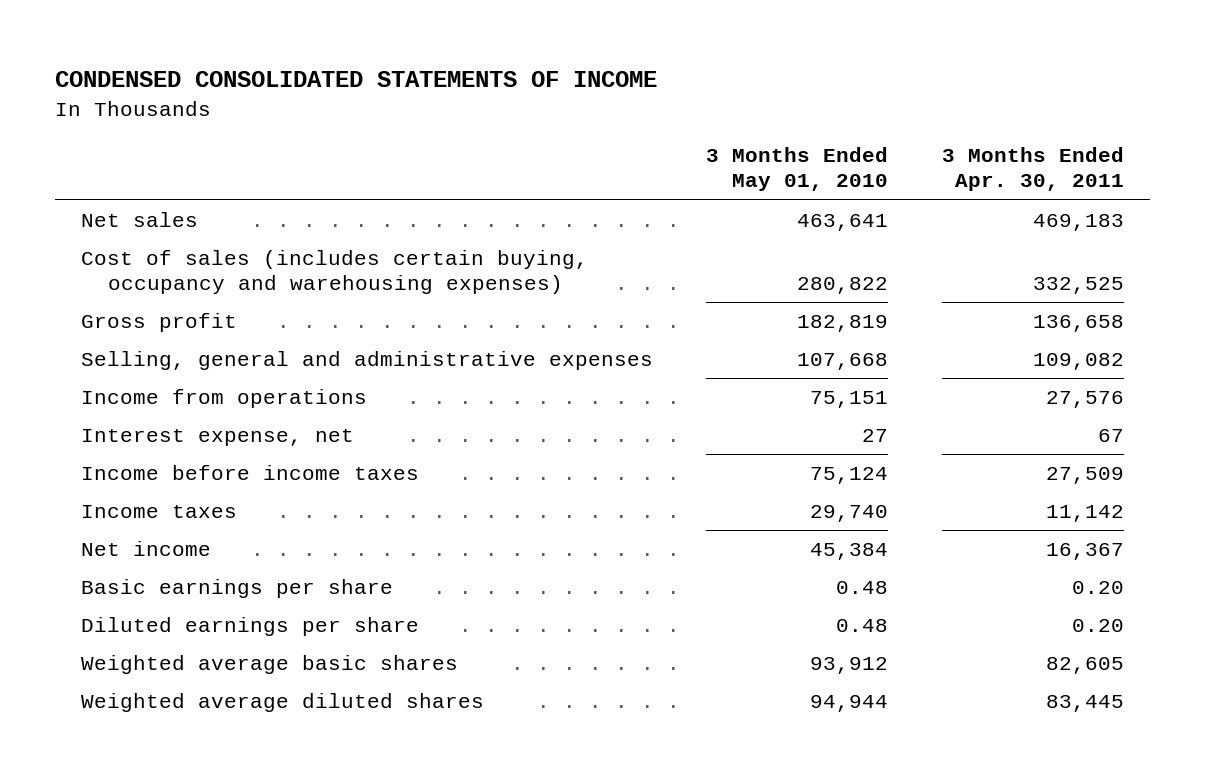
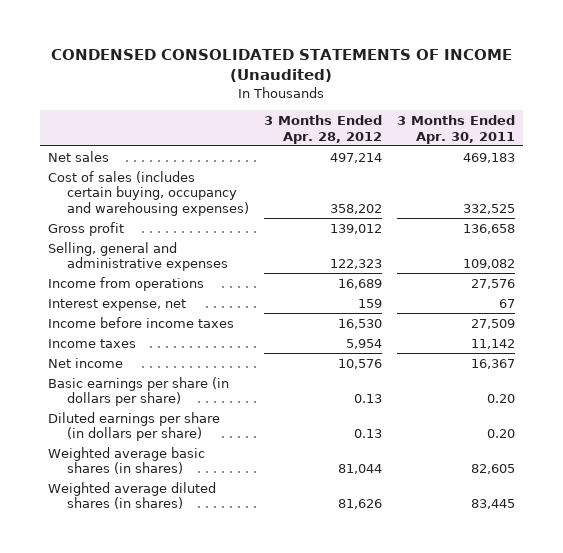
[54,71,657,88] CONDENSED CONSOLIDATED STATEMENTS OF INCOME -> [51,49,513,83] CONDENSED CONSOLIDATED STATEMENTS OF INCOME (Unaudited)
[706,147,889,192] 3 Months Ended May 01, 2010 -> none
none -> [264,115,383,144] 3 Months Ended Apr. 28, 2012
[81,578,394,598] Basic earnings per share -> [47,376,229,407] Basic earnings per share (in dollars per share)
[81,616,420,636] Diluted earnings per share -> [47,411,220,442] Diluted earnings per share (in dollars per share)
[81,654,459,674] Weighted average basic shares -> [47,446,205,475] Weighted average basic shares (in shares)
[81,692,485,712] Weighted average diluted shares -> [47,481,216,510] Weighted average diluted shares (in shares)

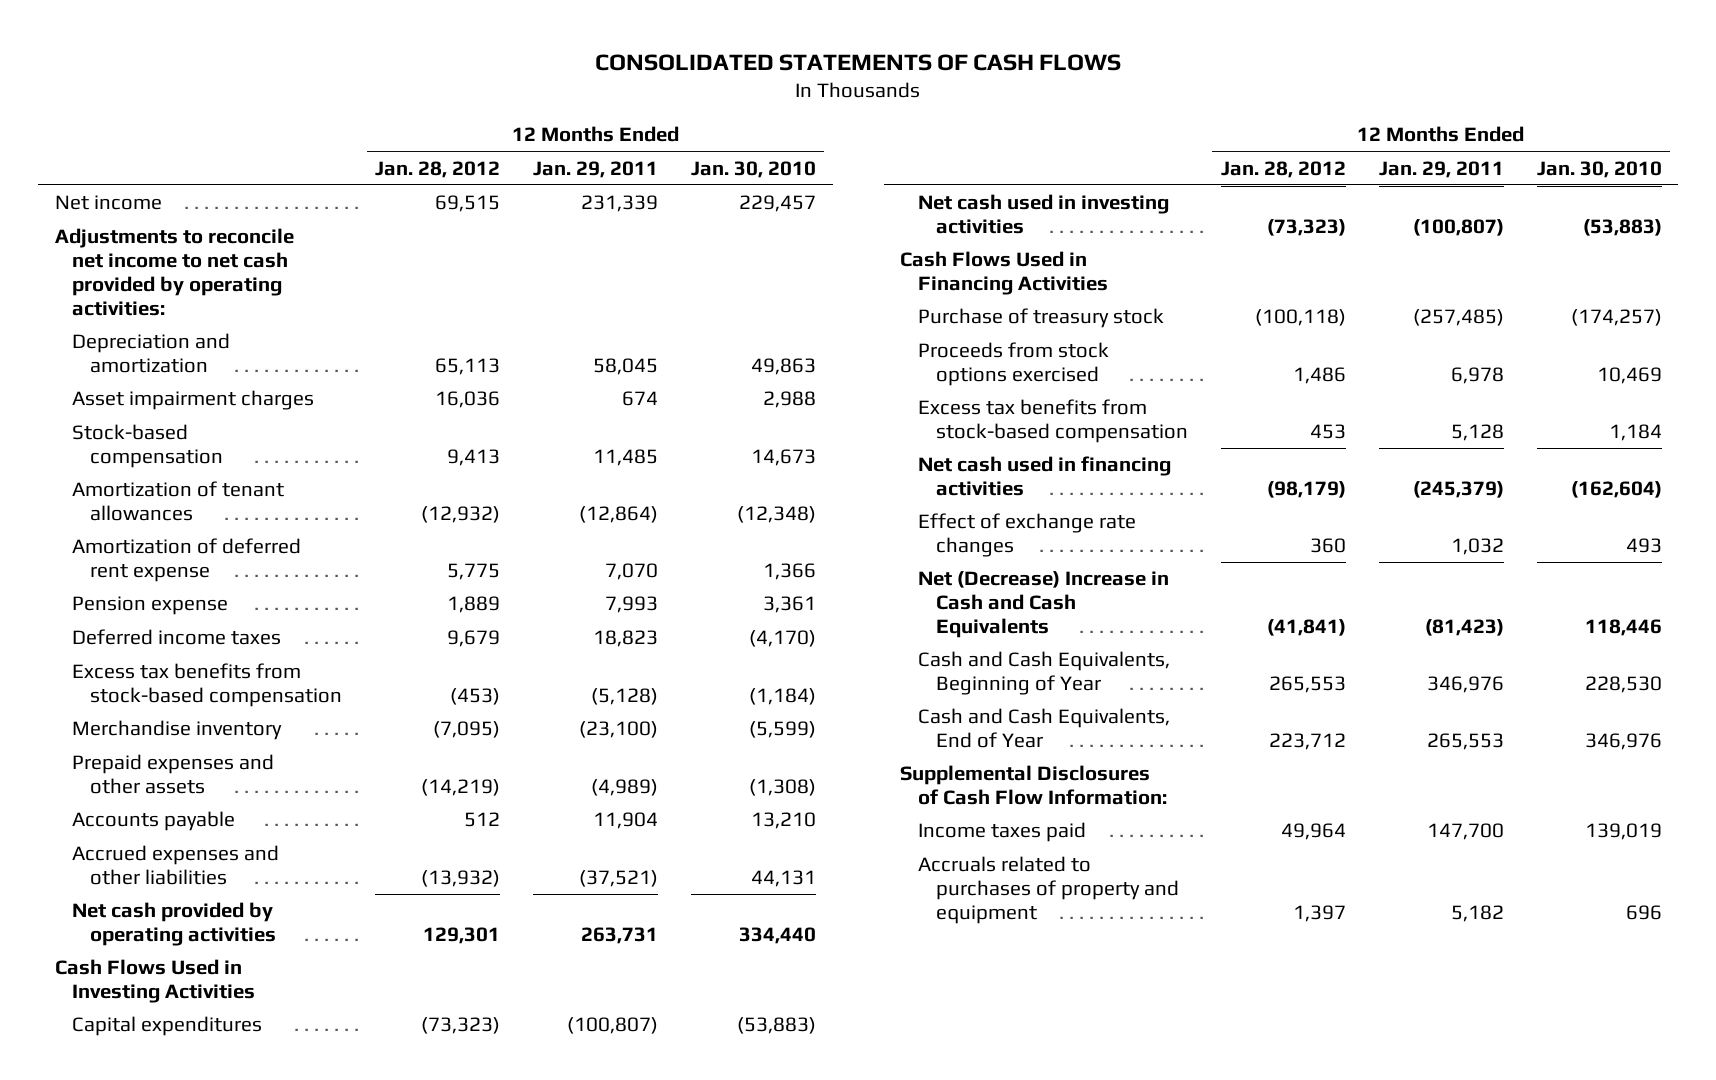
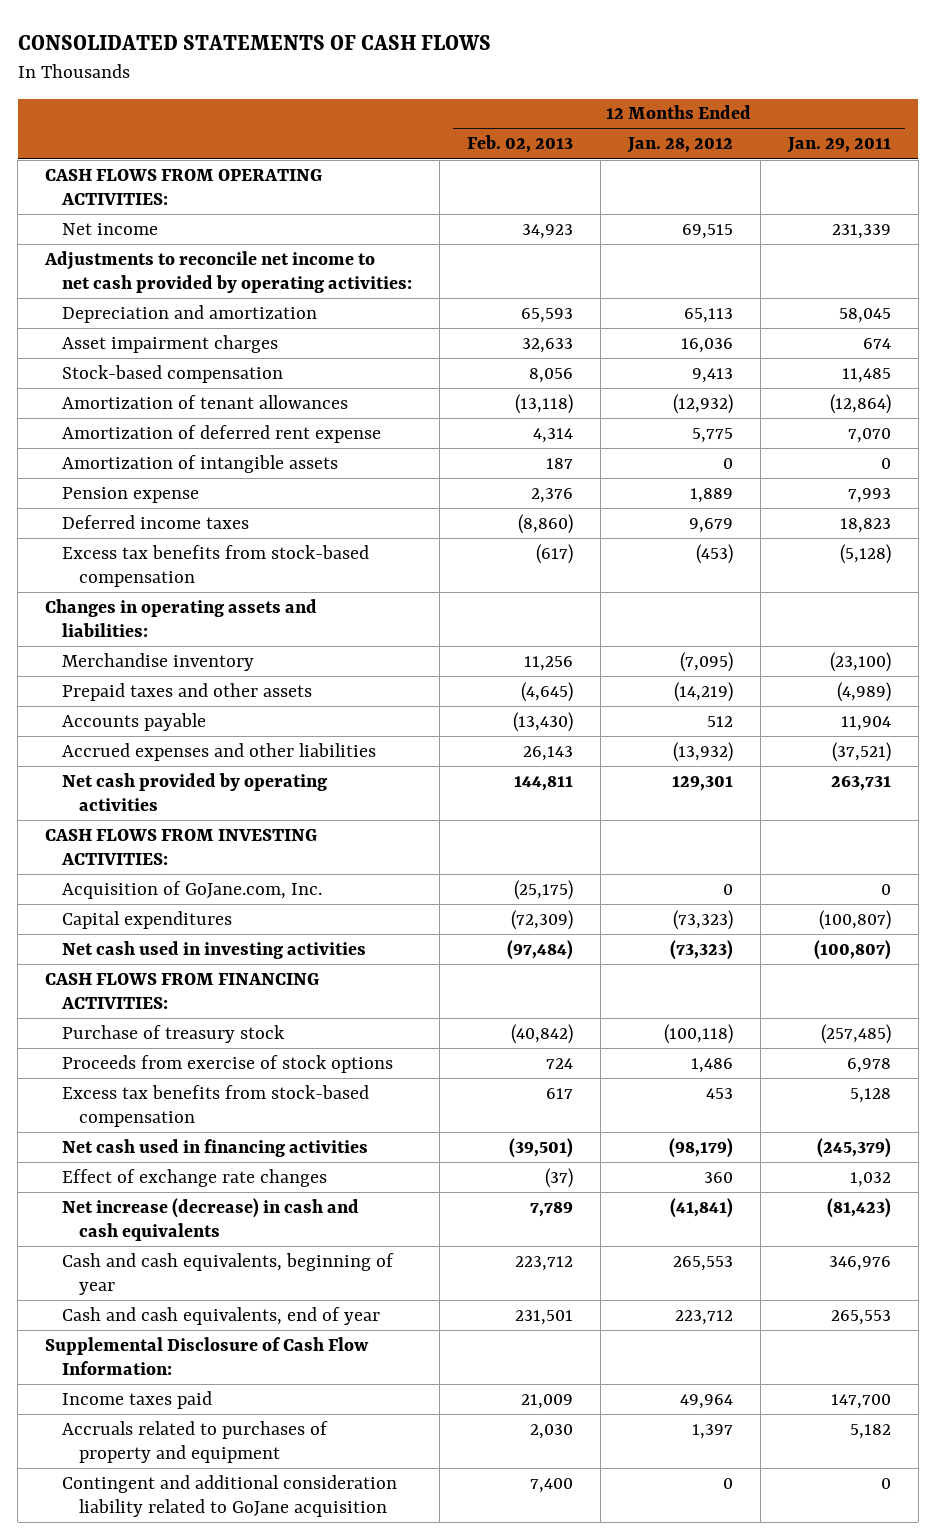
[691,160,817,178] Jan. 30, 2010 -> none
none -> [467,135,574,154] Feb. 02, 2013
none -> [45,168,323,205] CASH FLOWS FROM OPERATING ACTIVITIES:
none -> [62,454,339,473] Amortization of intangible assets
none -> [45,598,318,637] Changes in operating assets and liabilities:
[72,754,275,795] Prepaid expenses and other assets -> [62,682,313,701] Prepaid taxes and other assets
[54,959,256,1004] Cash Flows Used in Investing Activities -> [45,828,318,865] CASH FLOWS FROM INVESTING ACTIVITIES:
none -> [62,880,323,899] Acquisition of GoJane.com, Inc.
[900,251,1108,296] Cash Flows Used in Financing Activities -> [45,972,320,1009] CASH FLOWS FROM FINANCING ACTIVITIES:
[917,342,1109,387] Proceeds from stock options exercised -> [62,1054,394,1073] Proceeds from exercise of stock options
[917,571,1169,639] Net (Decrease) Increase in Cash and Cash Equivalents -> [62,1197,360,1241] Net increase (decrease) in cash and cash equivalents
[917,651,1170,696] Cash and Cash Equivalents, Beginning of Year -> [62,1252,395,1295] Cash and cash equivalents, beginning of year
[917,708,1170,749] Cash and Cash Equivalents, End of Year -> [62,1306,381,1325] Cash and cash equivalents, end of year
[900,765,1167,806] Supplemental Disclosures of Cash Flow Information: -> [45,1336,370,1375] Supplemental Disclosure of Cash Flow Information:
none -> [62,1474,398,1517] Contingent and additional consideration liability related to GoJane acquisition

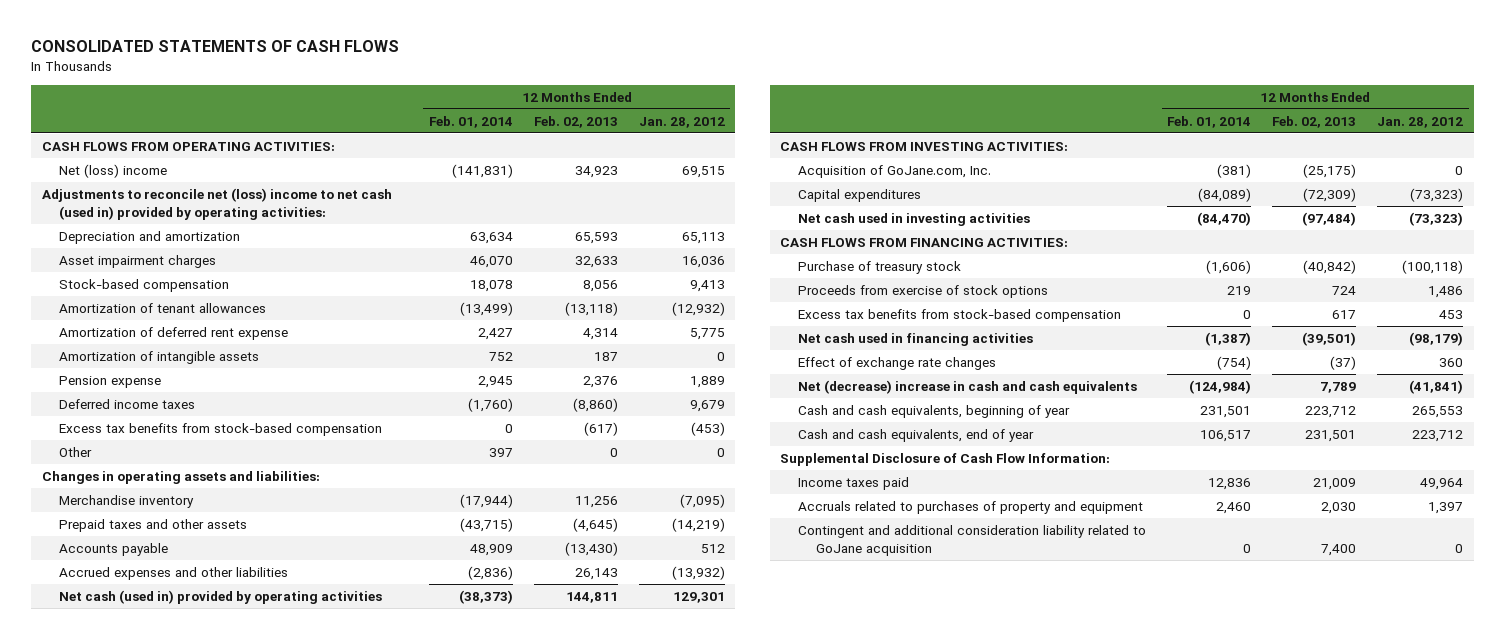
[786,137,891,154] Jan. 29, 2011 -> none
none -> [428,115,513,128] Feb. 01, 2014
[62,222,159,235] Net income -> [59,163,168,178] Net (loss) income
[44,250,413,293] Adjustments to reconcile net income to net cash provided by operating activities: -> [41,187,392,220] Adjustments to reconcile net (loss) income to net cash (used in) provided by operating activities:
none -> [59,446,93,457] Other
[62,772,328,811] Net cash provided by operating activities -> [59,589,383,604] Net cash (used in) provided by operating activities
[62,1197,360,1241] Net increase (decrease) in cash and cash equivalents -> [798,379,1138,394] Net (decrease) increase in cash and cash equivalents

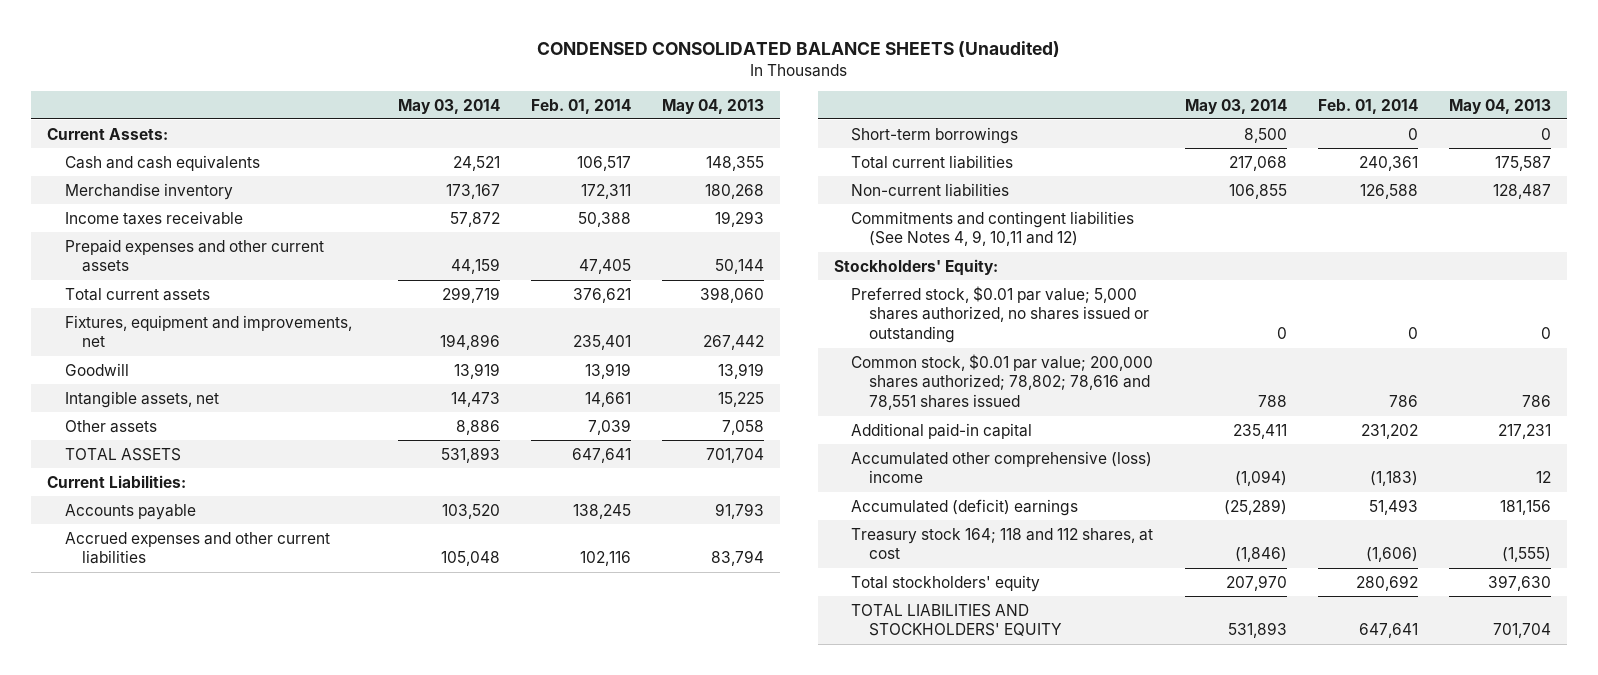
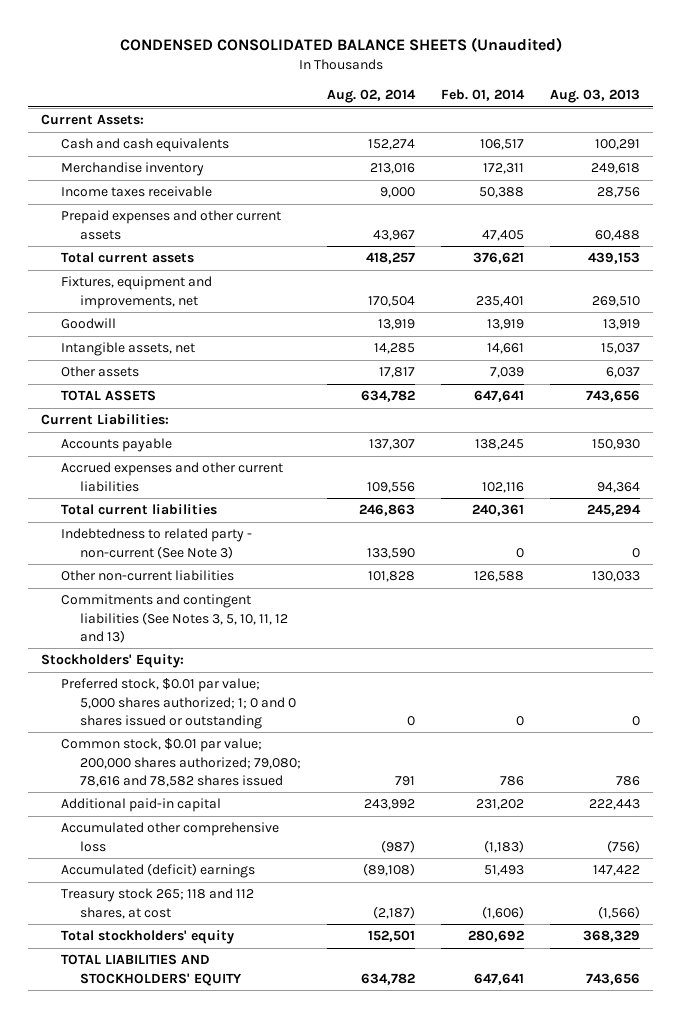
[397,98,500,114] May 03, 2014 -> none
[662,98,765,114] May 04, 2013 -> none
none -> [327,89,417,104] Aug. 02, 2014
none -> [550,89,641,104] Aug. 03, 2013
[851,126,1019,144] Short-term borrowings -> none
none -> [60,528,252,559] Indebtedness to related party - non-current (See Note 3)
[851,182,1010,197] Non-current liabilities -> [60,570,234,582] Other non-current liabilities
[851,210,1135,247] Commitments and contingent liabilities (See Notes 4, 9, 10,11 and 12) -> [60,594,289,643] Commitments and contingent liabilities (See Notes 3, 5, 10, 11, 12 and 13)
[851,285,1150,344] Preferred stock, $0.01 par value; 5,000 shares authorized, no shares issued or outstanding -> [60,678,297,729] Preferred stock, $0.01 par value; 5,000 shares authorized; 1; 0 and 0 shares issued or outstanding
[851,353,1154,411] Common stock, $0.01 par value; 200,000 shares authorized; 78,802; 78,616 and 78,551 shares issued -> [60,738,302,787] Common stock, $0.01 par value; 200,000 shares authorized; 79,080; 78,616 and 78,582 shares issued
[851,450,1153,484] Accumulated other comprehensive (loss) income -> [60,822,279,852] Accumulated other comprehensive loss
[851,527,1154,560] Treasury stock 164; 118 and 112 shares, at cost -> [60,888,254,919] Treasury stock 265; 118 and 112 shares, at cost

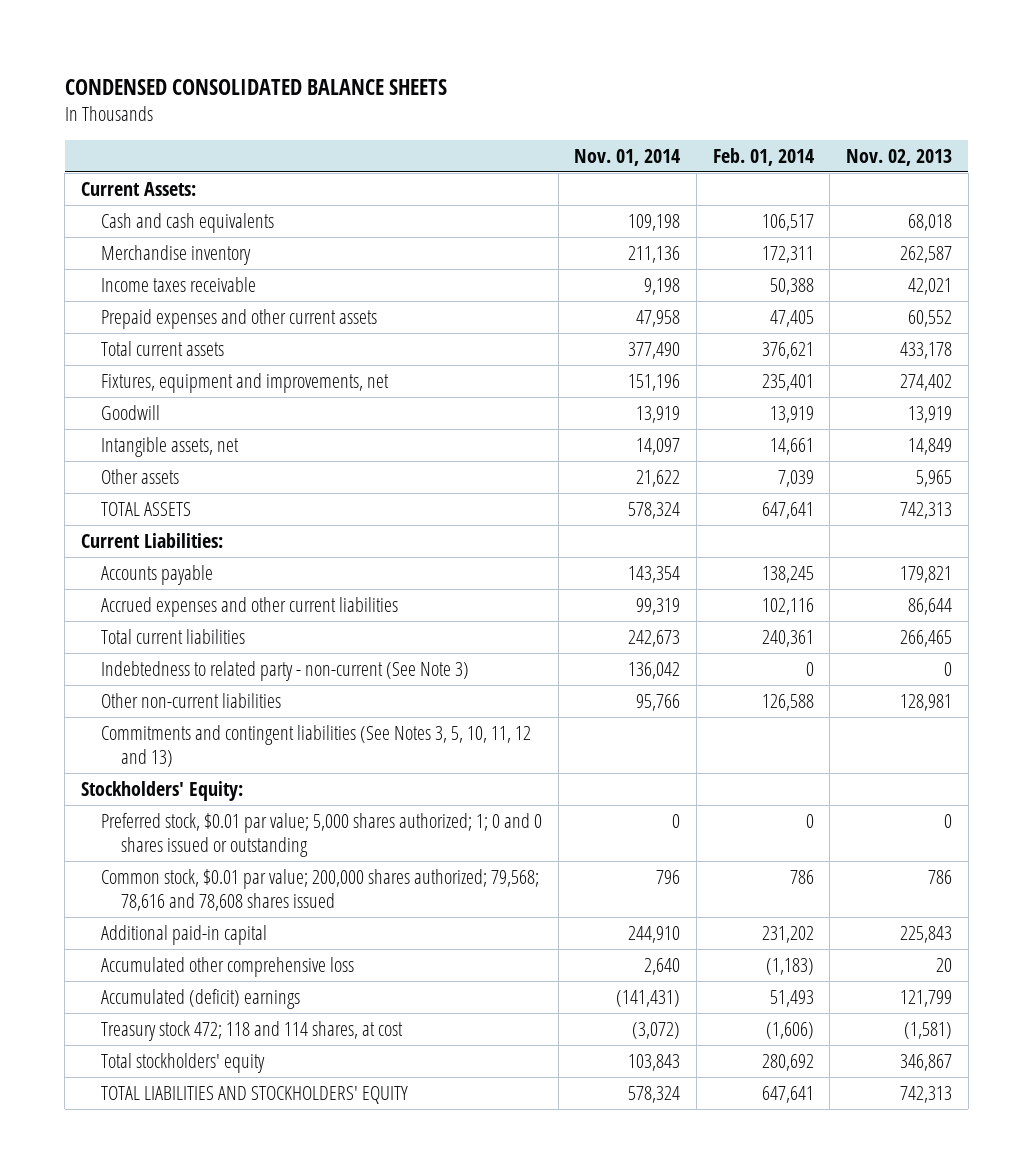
[119,36,562,52] CONDENSED CONSOLIDATED BALANCE SHEETS (Unaudited) -> [64,78,447,95] CONDENSED CONSOLIDATED BALANCE SHEETS
[327,89,417,104] Aug. 02, 2014 -> none
[550,89,641,104] Aug. 03, 2013 -> none
none -> [574,148,681,166] Nov. 01, 2014
none -> [845,148,952,166] Nov. 02, 2013
[60,738,302,787] Common stock, $0.01 par value; 200,000 shares authorized; 79,080; 78,616 and 78,582 shares issued -> [101,868,540,911] Common stock, $0.01 par value; 200,000 shares authorized; 79,568; 78,616 and 78,608 shares issued
[60,888,254,919] Treasury stock 265; 118 and 112 shares, at cost -> [101,1020,404,1041] Treasury stock 472; 118 and 114 shares, at cost

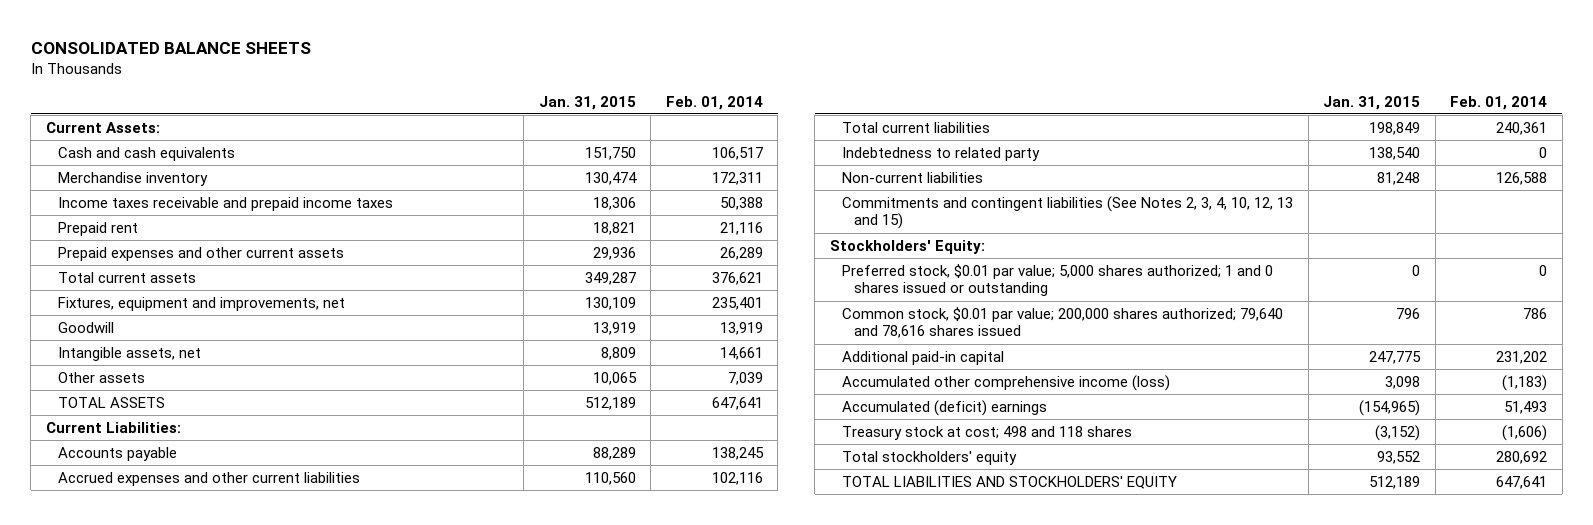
[64,78,447,95] CONDENSED CONSOLIDATED BALANCE SHEETS -> [30,41,311,54] CONSOLIDATED BALANCE SHEETS
[574,148,681,166] Nov. 01, 2014 -> none
[845,148,952,166] Nov. 02, 2013 -> none
none -> [538,95,636,110] Jan. 31, 2015
[101,276,257,292] Income taxes receivable -> [57,196,393,211] Income taxes receivable and prepaid income taxes
none -> [57,221,138,236] Prepaid rent
[769,309,814,327] 47,405 -> [719,246,763,260] 26,289
[101,660,470,681] Indebtedness to related party - non-current (See Note 3) -> [842,146,1041,161] Indebtedness to related party
[101,692,282,708] Other non-current liabilities -> [842,171,984,183] Non-current liabilities
[101,724,532,767] Commitments and contingent liabilities (See Notes 3, 5, 10, 11, 12 and 13) -> [842,195,1294,230] Commitments and contingent liabilities (See Notes 2, 3, 4, 10, 12, 13 and 15)
[101,812,543,857] Preferred stock, $0.01 par value; 5,000 shares authorized; 1; 0 and 0 shares issued or outstanding -> [842,263,1274,297] Preferred stock, $0.01 par value; 5,000 shares authorized; 1 and 0 shares issued or outstanding
[101,868,540,911] Common stock, $0.01 par value; 200,000 shares authorized; 79,568; 78,616 and 78,608 shares issued -> [842,306,1284,339] Common stock, $0.01 par value; 200,000 shares authorized; 79,640 and 78,616 shares issued
[101,956,355,977] Accumulated other comprehensive loss -> [842,374,1171,391] Accumulated other comprehensive income (loss)
[101,1020,404,1041] Treasury stock 472; 118 and 114 shares, at cost -> [842,425,1133,440] Treasury stock at cost; 498 and 118 shares

